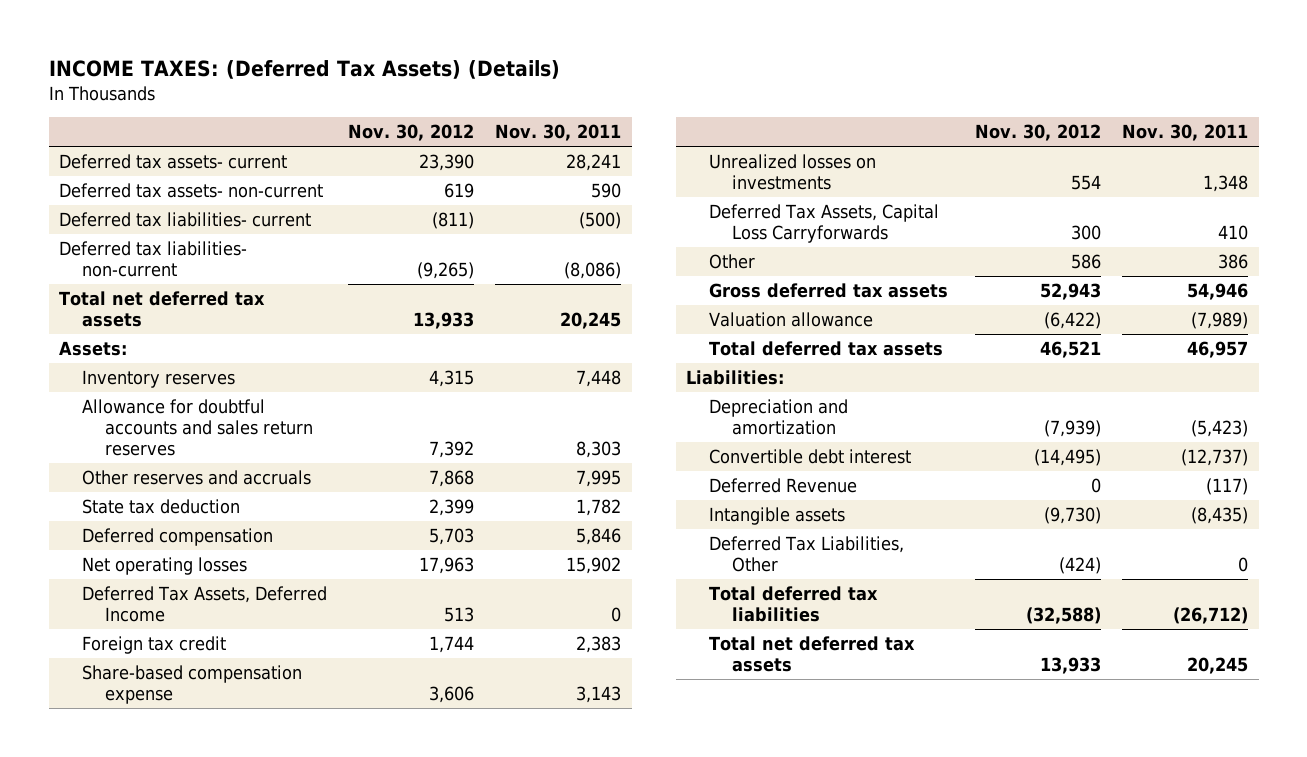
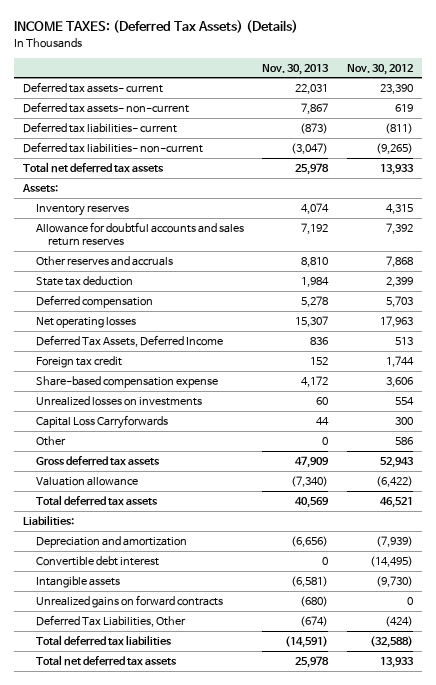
[495,124,622,142] Nov. 30, 2011 -> none
none -> [262,63,330,75] Nov. 30, 2013
[709,203,940,243] Deferred Tax Assets, Capital Loss Carryforwards -> [35,414,168,429] Capital Loss Carryforwards
[709,477,858,493] Deferred Revenue -> none
none -> [35,594,223,608] Unrealized gains on forward contracts

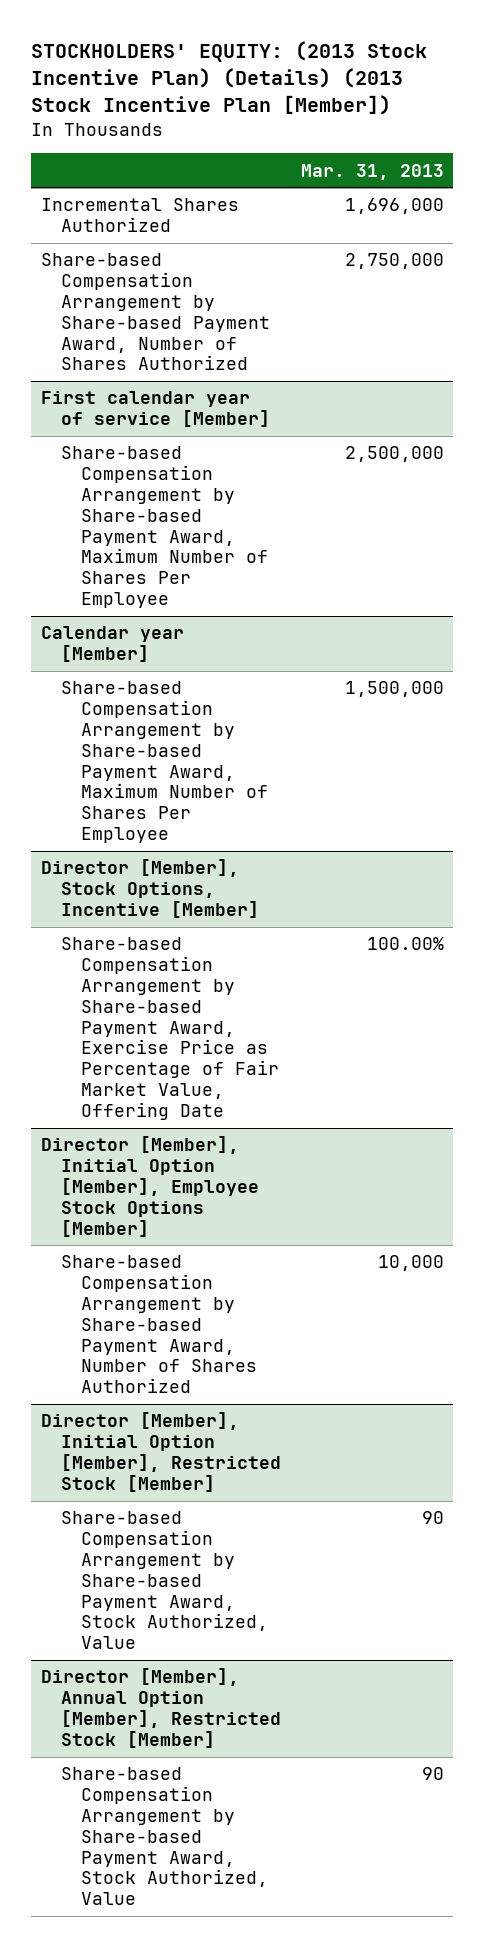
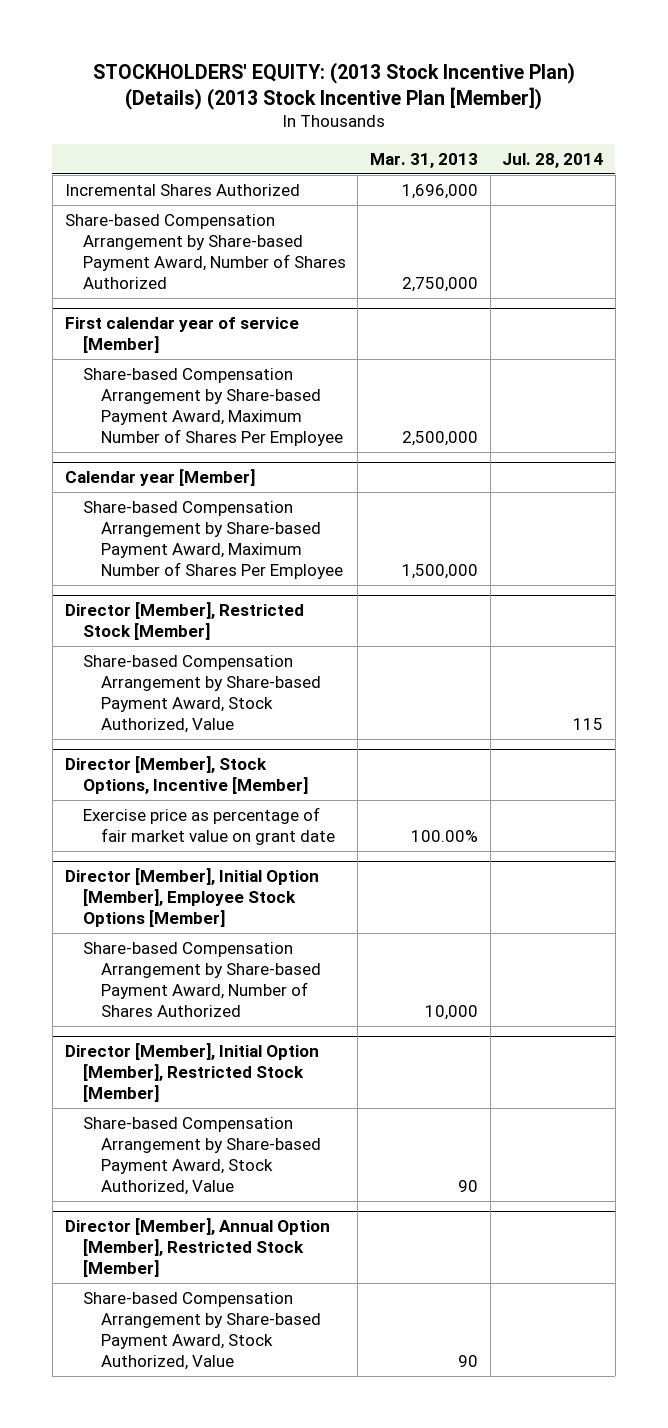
none -> [502,152,604,168] Jul. 28, 2014
none -> [64,602,304,641] Director [Member], Restricted Stock [Member]
none -> [82,654,321,733] Share-based Compensation Arrangement by Share-based Payment Award, Stock Authorized, Value
[60,937,279,1120] Share-based Compensation Arrangement by Share-based Payment Award, Exercise Price as Percentage of Fair Market Value, Offering Date -> [82,806,335,845] Exercise price as percentage of fair market value on grant date

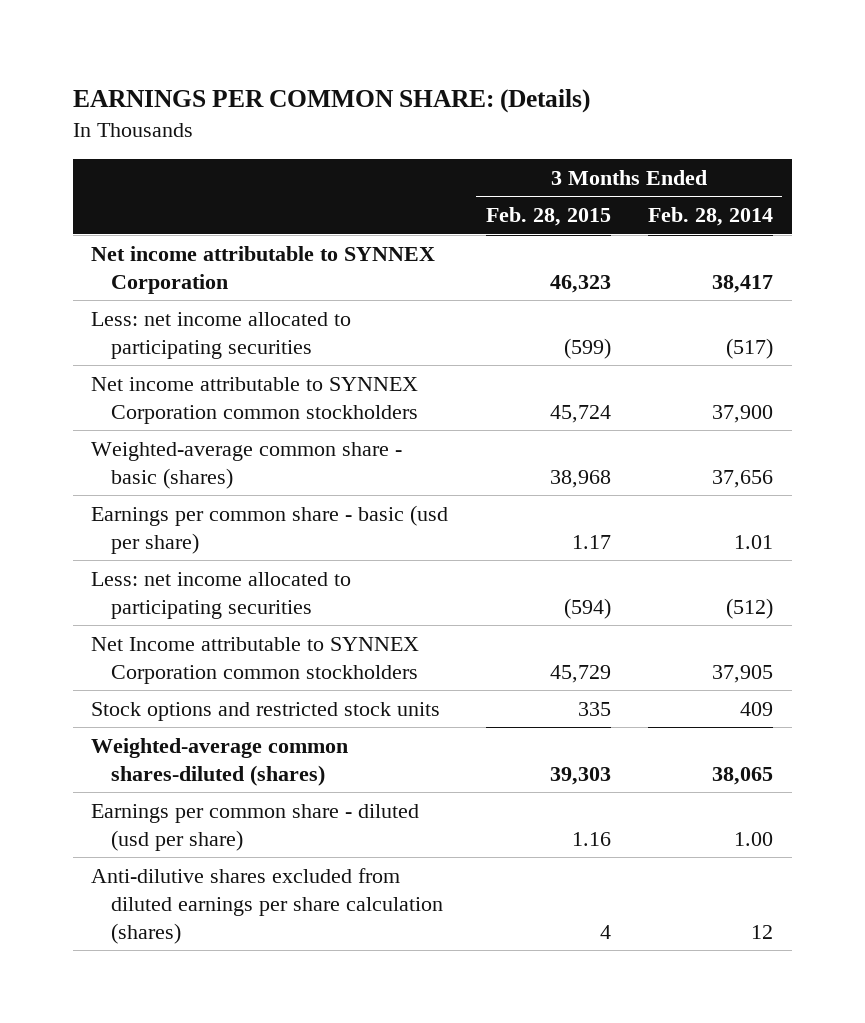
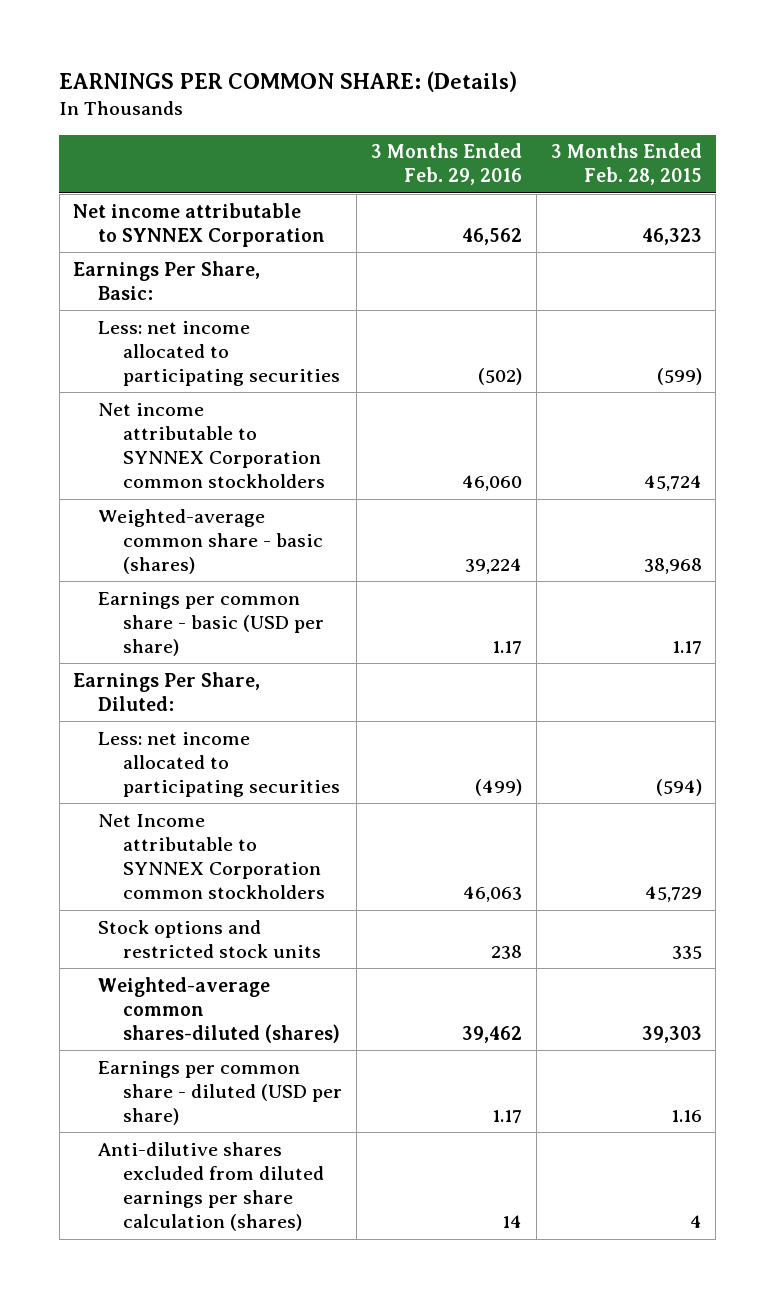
[648,207,774,227] Feb. 28, 2014 -> none
none -> [370,143,522,186] 3 Months Ended Feb. 29, 2016
none -> [73,260,261,300] Earnings Per Share, Basic:
[91,504,449,554] Earnings per common share - basic (usd per share) -> [98,591,325,657] Earnings per common share - basic (USD per share)
none -> [73,671,261,711] Earnings Per Share, Diluted:
[91,803,420,851] Earnings per common share - diluted (usd per share) -> [98,1060,343,1126] Earnings per common share - diluted (USD per share)

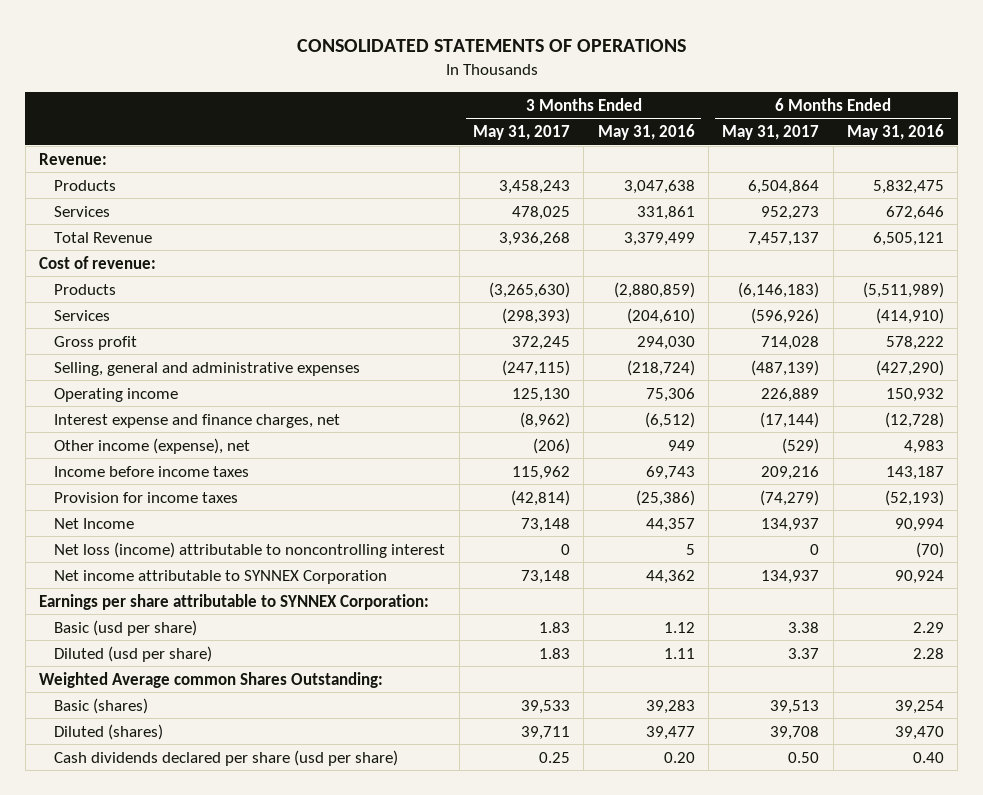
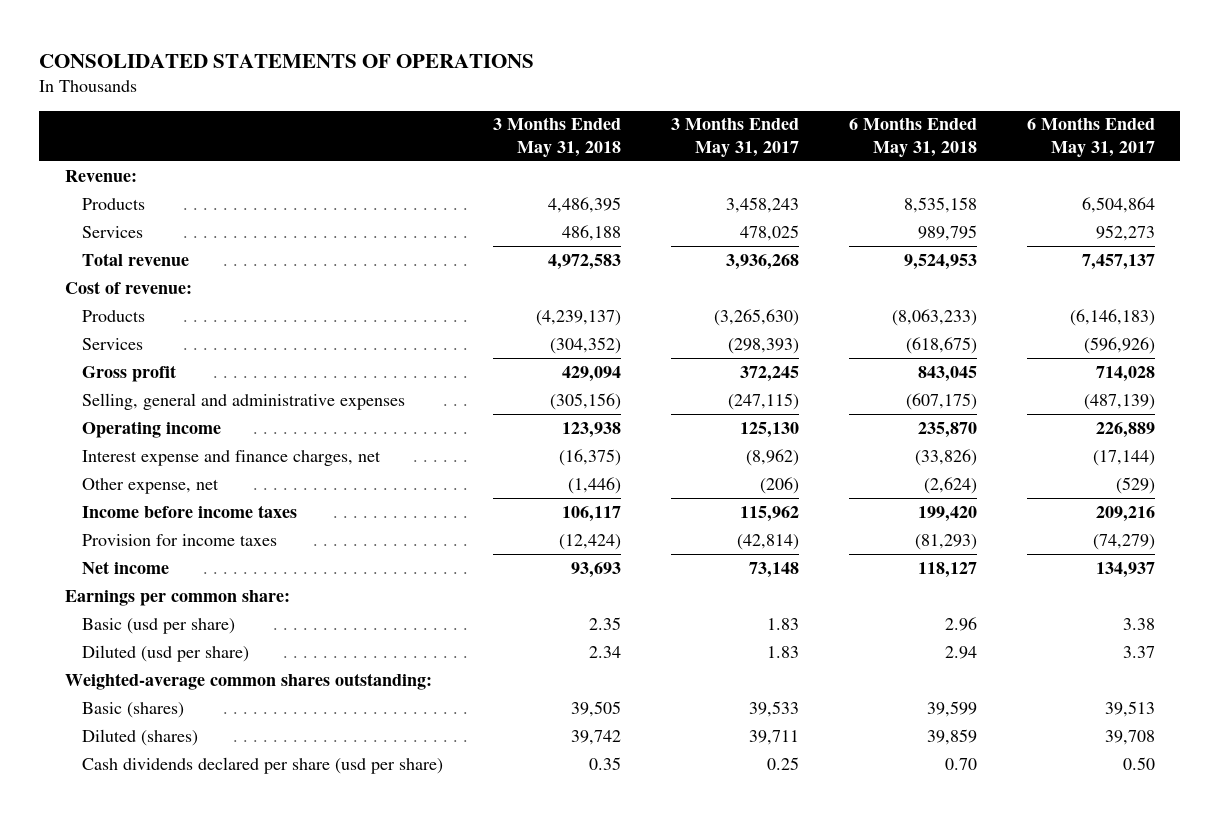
[597,124,695,141] May 31, 2016 -> none
[846,124,944,141] May 31, 2016 -> none
none -> [492,117,621,157] 3 Months Ended May 31, 2018
none -> [848,117,977,157] 6 Months Ended May 31, 2018
[54,231,153,243] Total Revenue -> [81,252,189,266] Total revenue
[54,437,251,454] Other income (expense), net -> [81,477,219,494] Other expense, net
[54,541,446,558] Net loss (income) attributable to noncontrolling interest -> none
[54,569,388,584] Net income attributable to SYNNEX Corporation -> none
[54,517,135,529] Net Income -> [81,560,169,574] Net income
[39,593,430,610] Earnings per share attributable to SYNNEX Corporation: -> [64,589,290,606] Earnings per common share:
[39,671,384,688] Weighted Average common Shares Outstanding: -> [64,672,432,690] Weighted-average common shares outstanding:

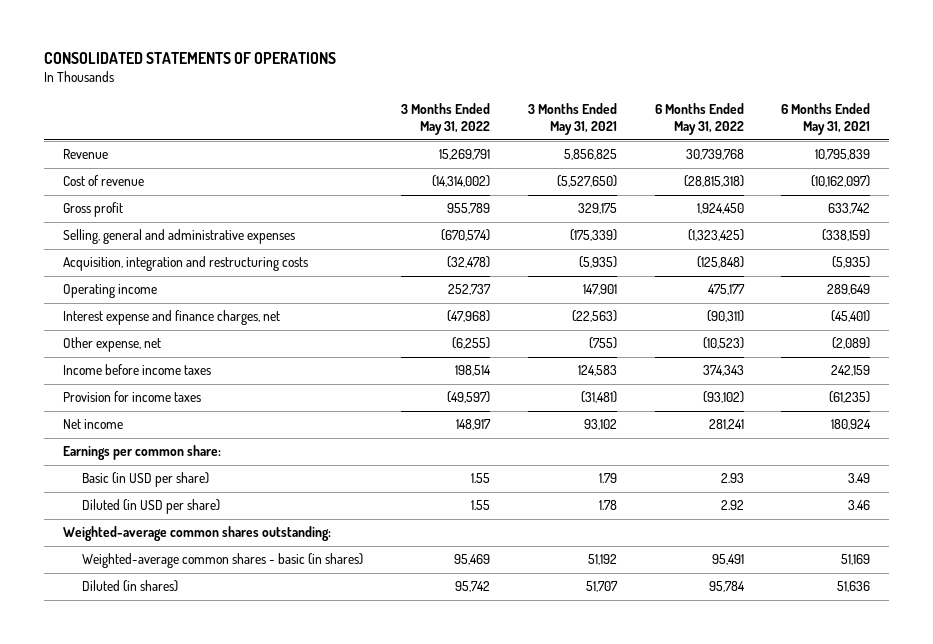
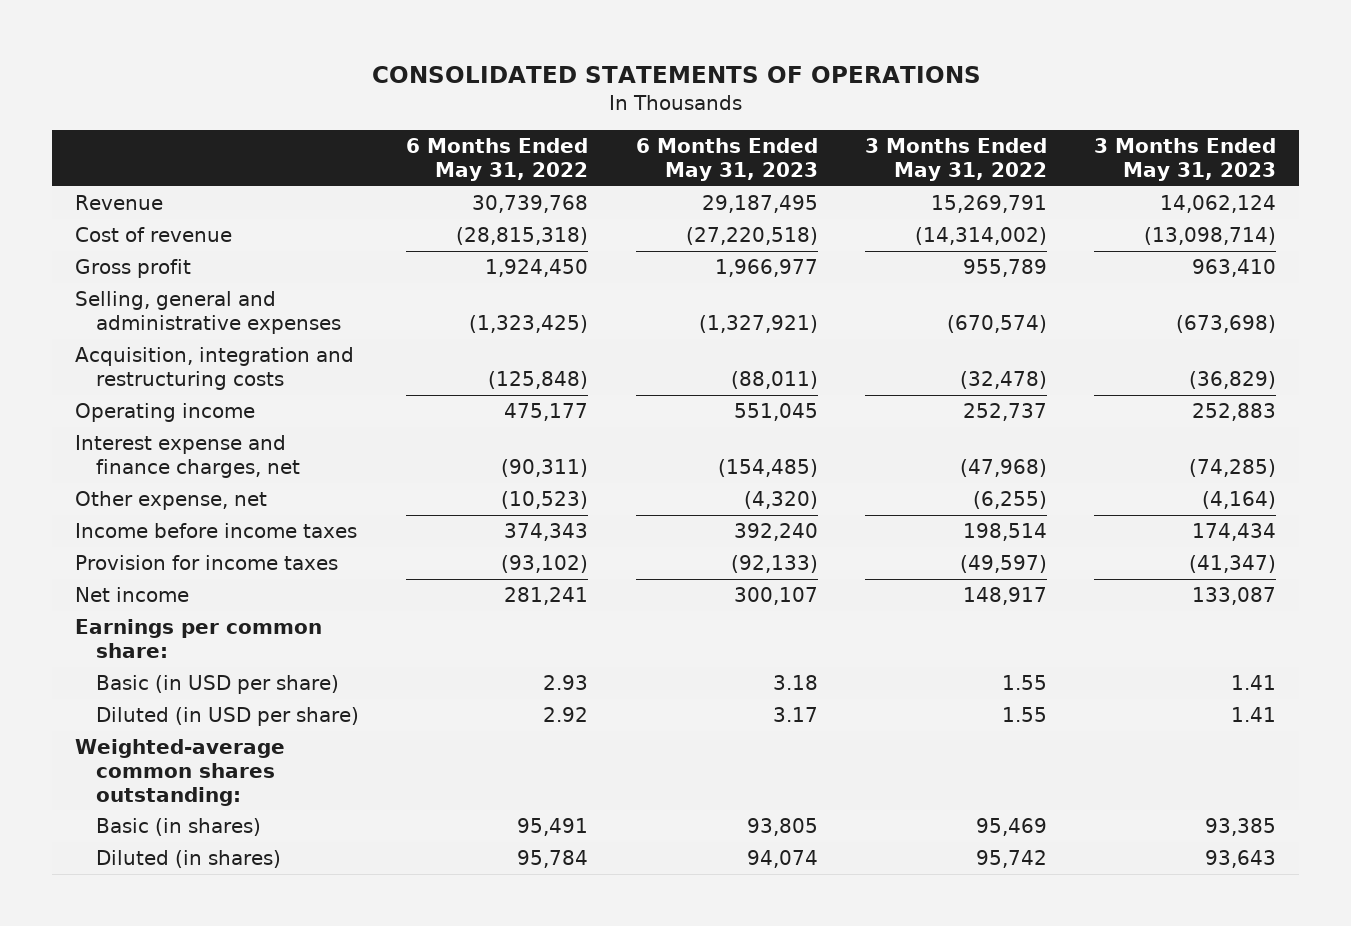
[527,103,617,135] 3 Months Ended May 31, 2021 -> none
[781,103,871,135] 6 Months Ended May 31, 2021 -> none
none -> [635,138,818,181] 6 Months Ended May 31, 2023
none -> [1093,138,1276,181] 3 Months Ended May 31, 2023
[81,553,363,569] Weighted-average common shares - basic (in shares) -> [96,818,262,837] Basic (in shares)

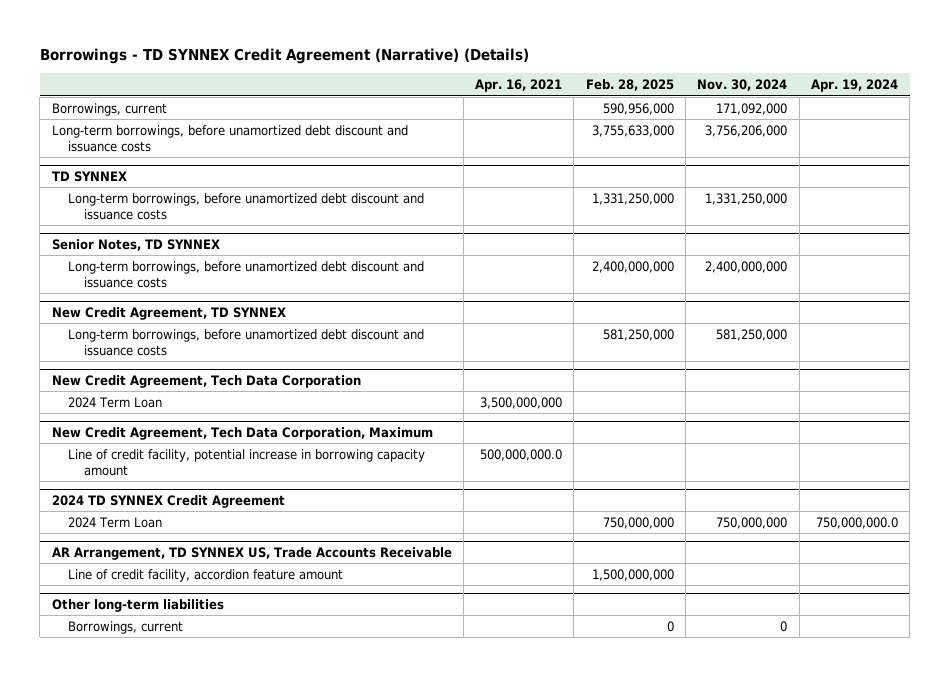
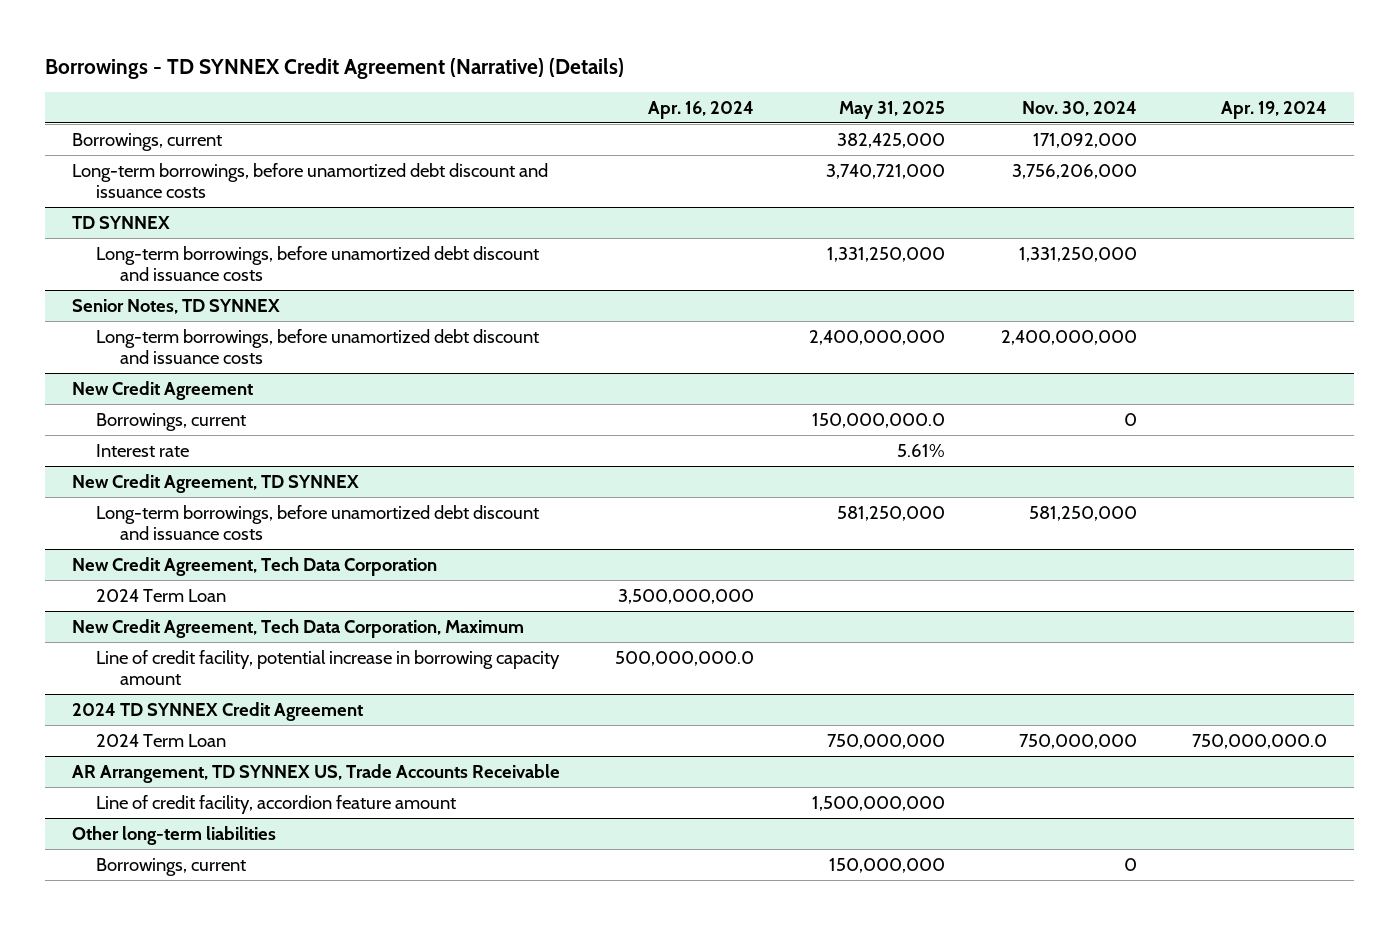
[475,79,563,93] Apr. 16, 2021 -> none
[585,79,674,92] Feb. 28, 2025 -> none
none -> [648,100,755,119] Apr. 16, 2024
none -> [839,100,946,119] May 31, 2025
none -> [72,380,254,400] New Credit Agreement
none -> [96,412,247,431] Borrowings, current
none -> [96,443,190,457] Interest rate

